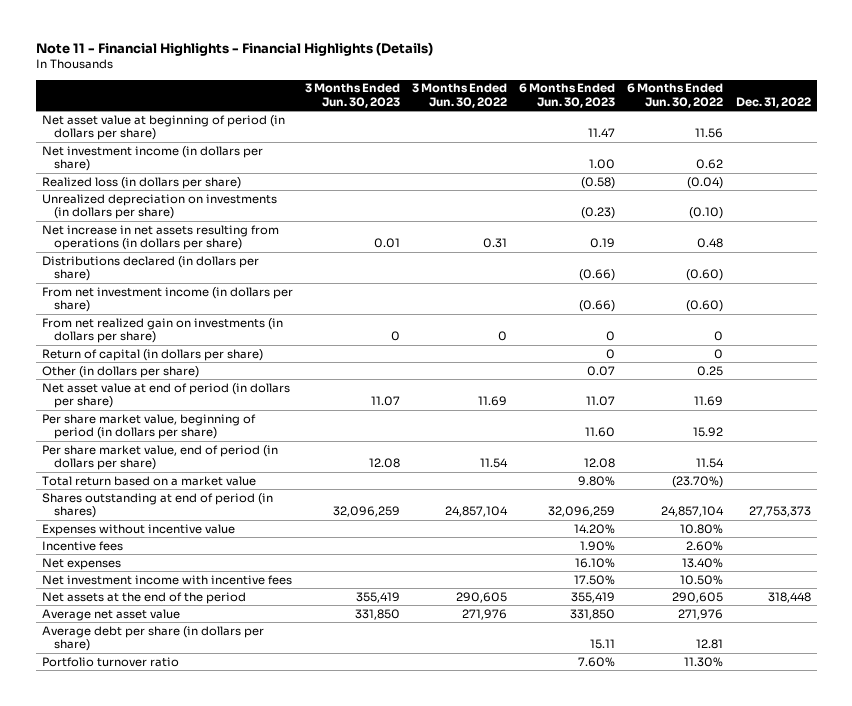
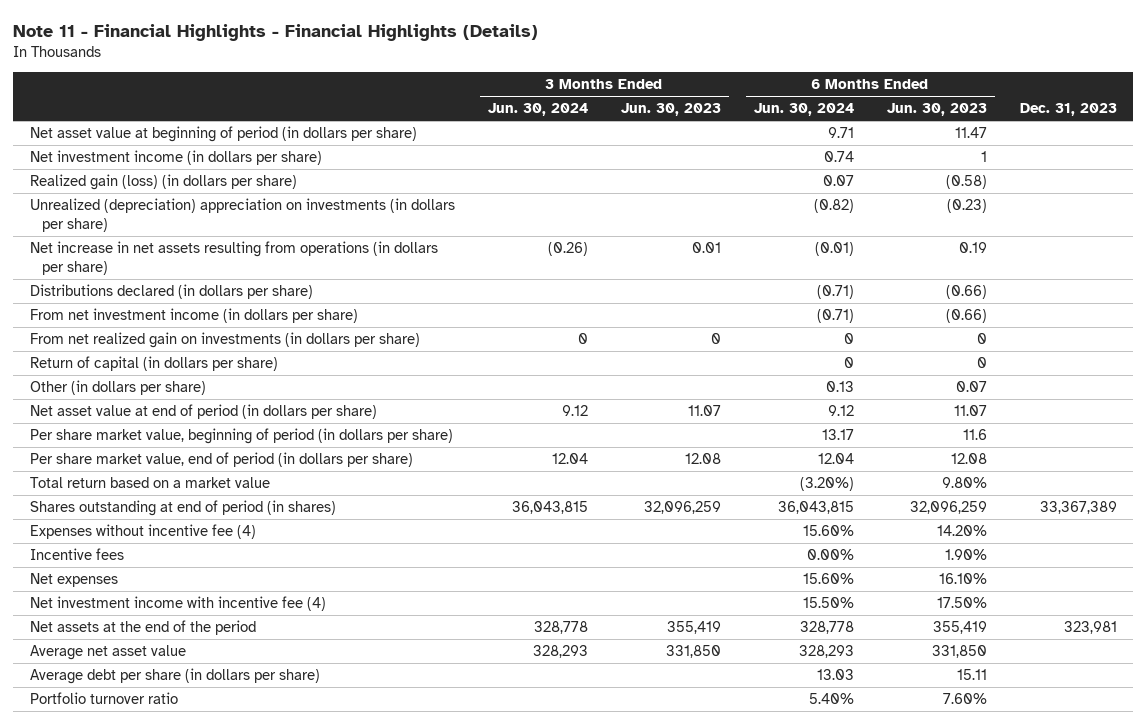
[411,83,507,108] 3 Months Ended Jun. 30, 2022 -> none
[627,83,724,108] 6 Months Ended Jun. 30, 2022 -> none
[735,96,811,108] Dec. 31, 2022 -> none
none -> [487,103,588,117] Jun. 30, 2024
none -> [753,103,854,117] Jun. 30, 2024
none -> [1019,103,1117,117] Dec. 31, 2023
[589,159,616,170] 1.00 -> [980,151,987,163] 1
[41,176,241,189] Realized loss (in dollars per share) -> [29,174,297,191] Realized gain (loss) (in dollars per share)
[41,193,277,220] Unrealized depreciation on investments (in dollars per share) -> [29,198,455,233] Unrealized (depreciation) appreciation on investments (in dollars per share)
[585,427,616,438] 11.60 -> [962,429,987,441] 11.6
[41,523,235,536] Expenses without incentive value -> [29,524,256,540] Expenses without incentive fee (4)
[41,574,292,585] Net investment income with incentive fees -> [29,596,326,612] Net investment income with incentive fee (4)

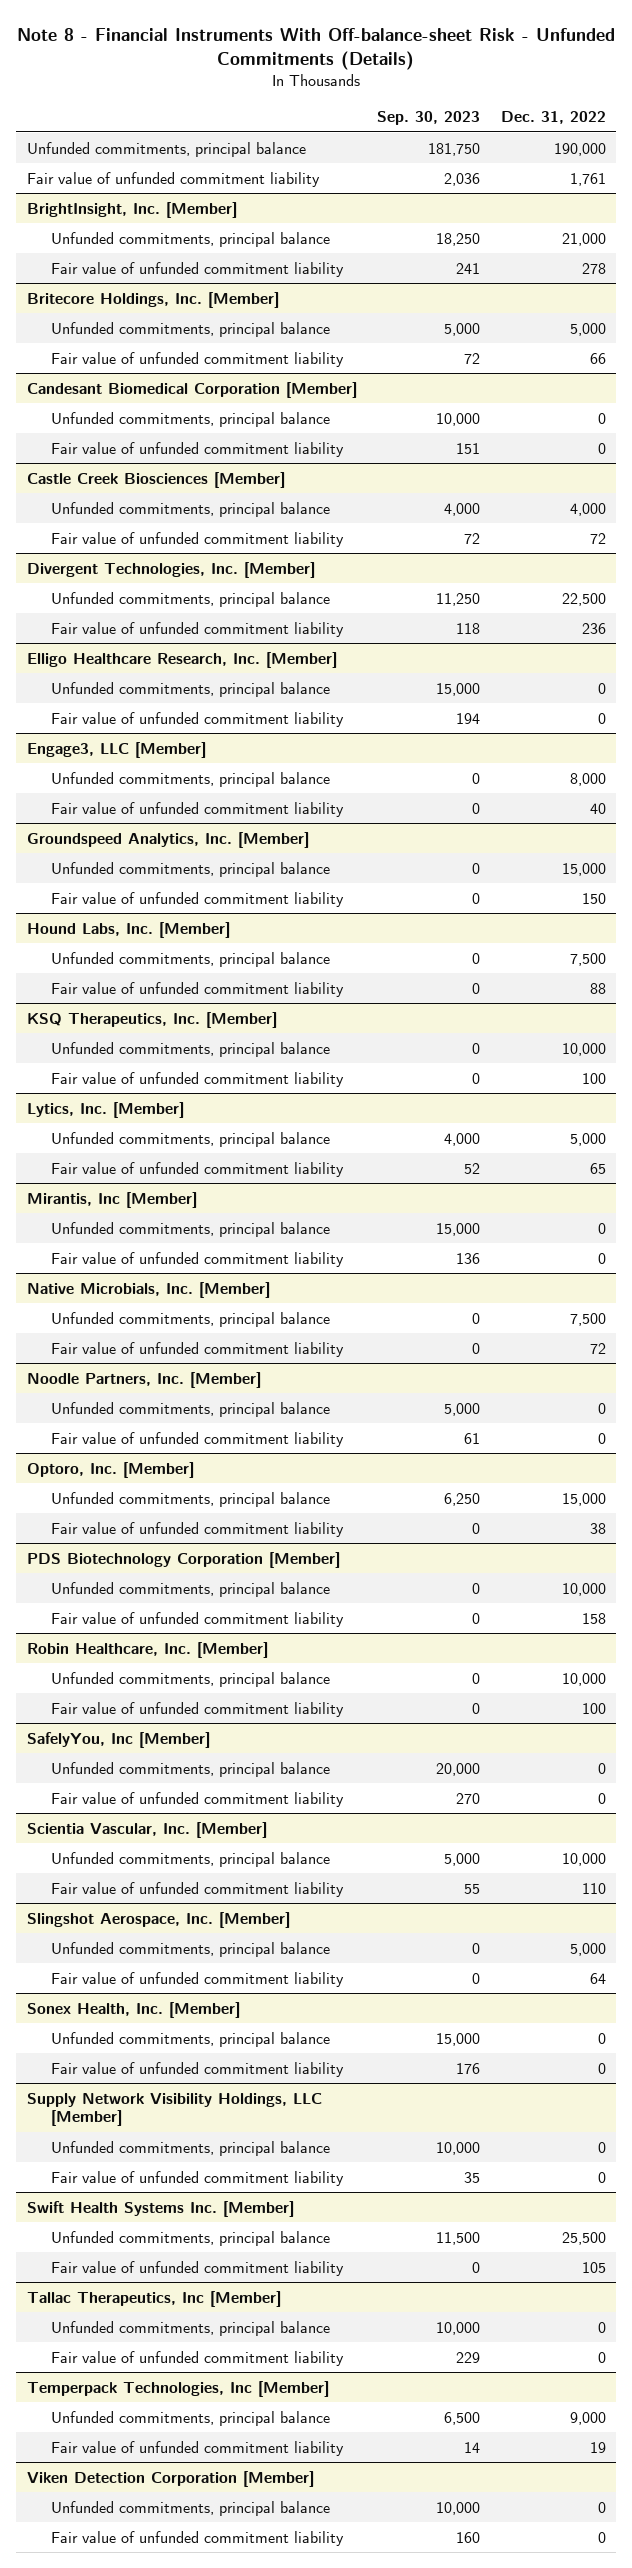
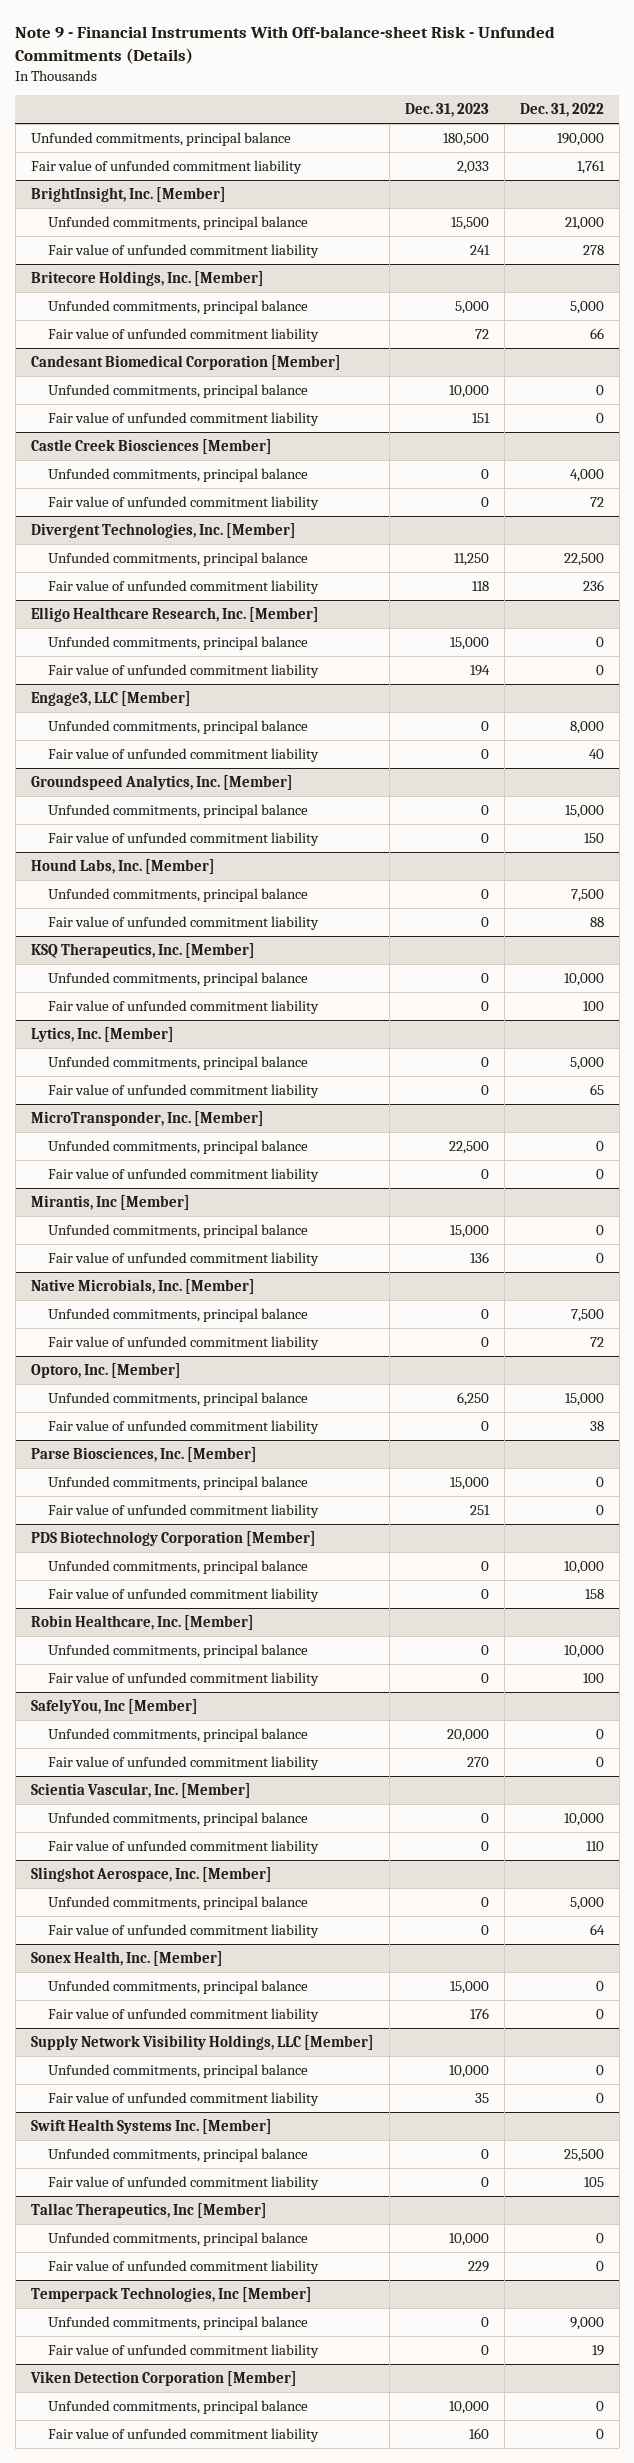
[17,27,616,70] Note 8 - Financial Instruments With Off-balance-sheet Risk - Unfunded Commitments (Details) -> [15,25,556,64] Note 9 - Financial Instruments With Off-balance-sheet Risk - Unfunded Commitments (Details)
[377,110,481,125] Sep. 30, 2023 -> none
none -> [404,103,489,118] Dec. 31, 2023
none -> [30,1110,264,1126] MicroTransponder, Inc. [Member]
none -> [48,1139,309,1154] Unfunded commitments, principal balance
none -> [48,1167,320,1182] Fair value of unfunded commitment liability
[26,1371,261,1388] Noodle Partners, Inc. [Member] -> none
[50,1401,330,1417] Unfunded commitments, principal balance -> none
[50,1431,344,1447] Fair value of unfunded commitment liability -> none
none -> [30,1446,257,1462] Parse Biosciences, Inc. [Member]
none -> [48,1475,309,1490] Unfunded commitments, principal balance
none -> [48,1503,320,1518] Fair value of unfunded commitment liability

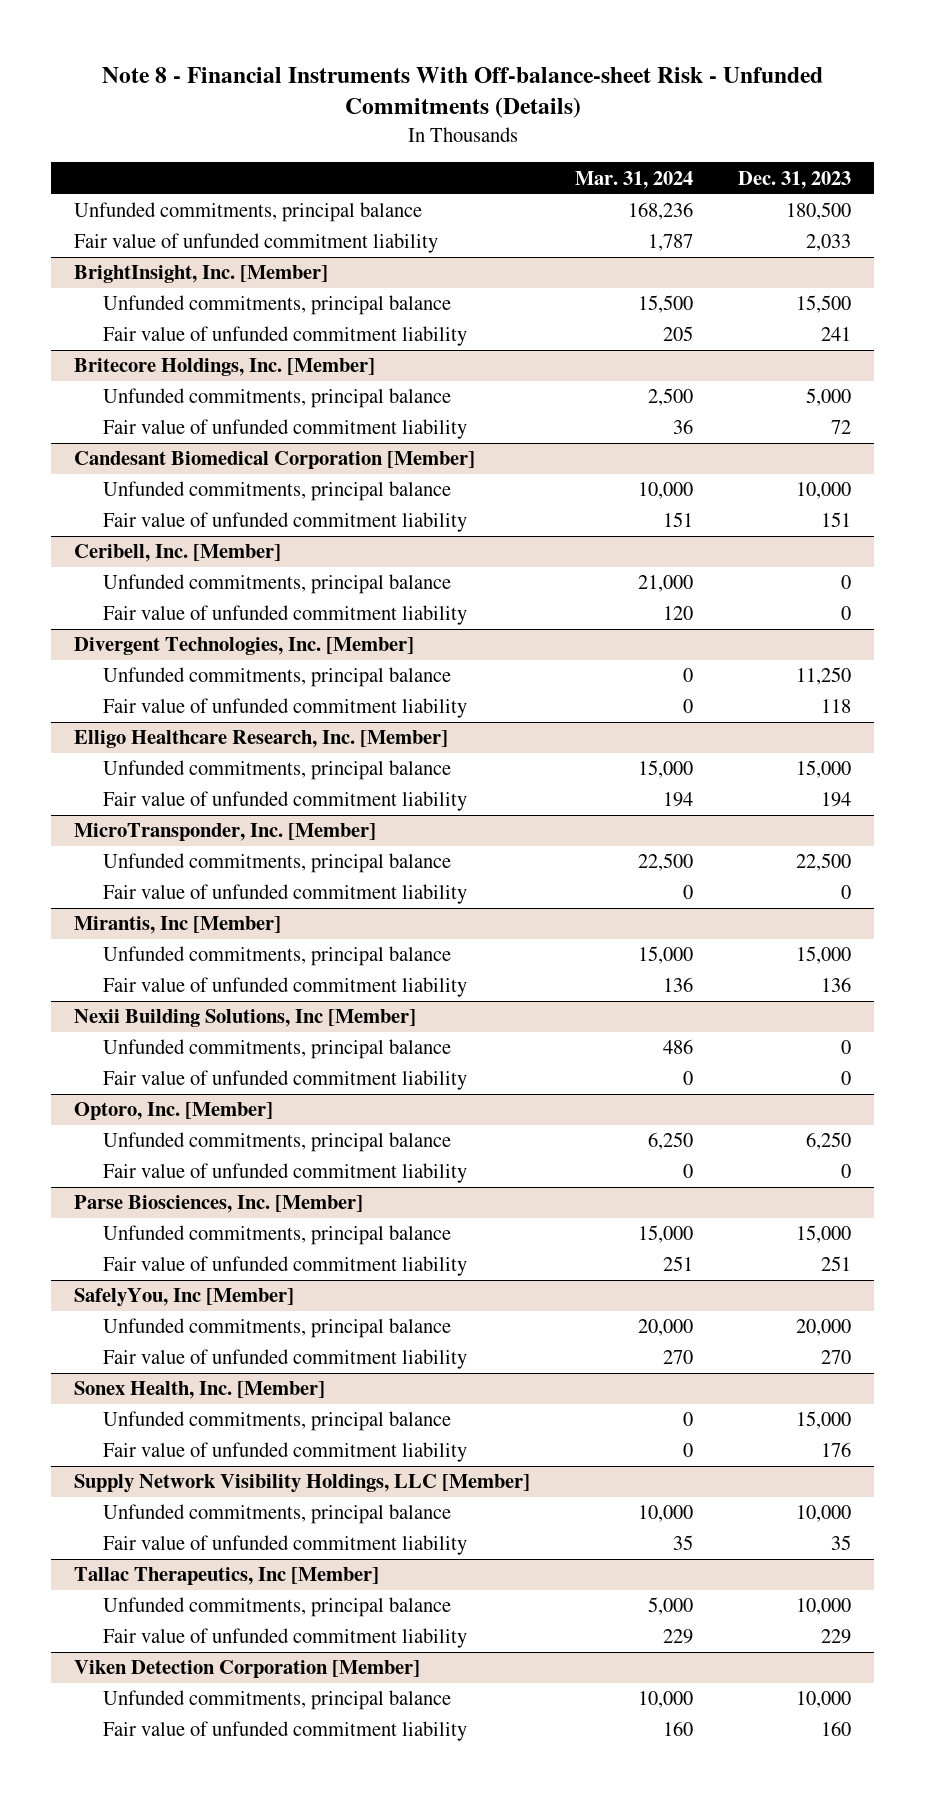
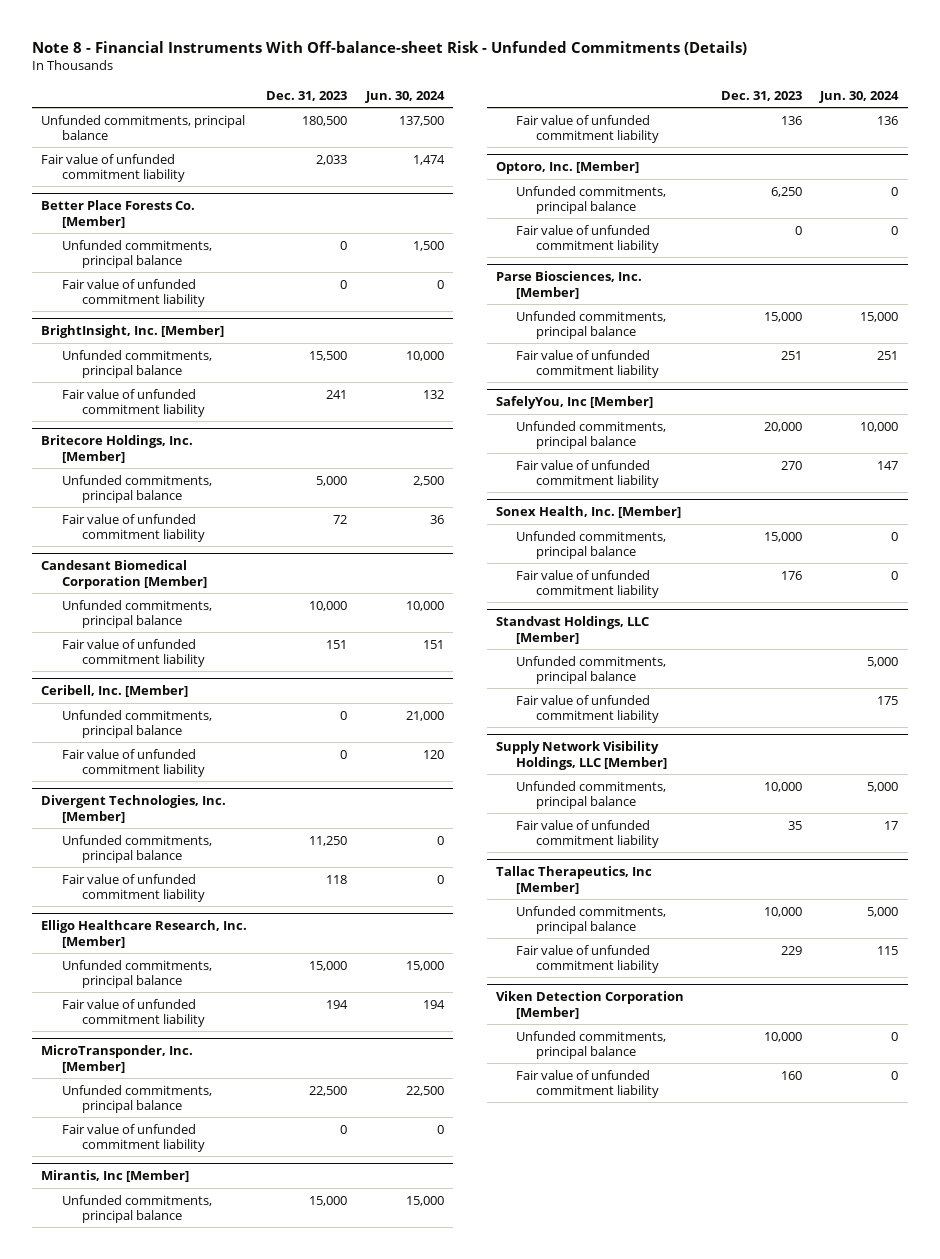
[575,170,694,189] Mar. 31, 2024 -> none
none -> [365,91,446,104] Jun. 30, 2024
none -> [41,200,196,228] Better Place Forests Co. [Member]
none -> [61,239,212,269] Unfunded commitments, principal balance
none -> [61,278,205,308] Fair value of unfunded commitment liability
[73,1009,416,1028] Nexii Building Solutions, Inc [Member] -> none
[103,1039,452,1060] Unfunded commitments, principal balance -> none
[103,1070,468,1091] Fair value of unfunded commitment liability -> none
none -> [495,616,649,644] Standvast Holdings, LLC [Member]
none -> [515,655,666,685] Unfunded commitments, principal balance
none -> [515,694,659,724] Fair value of unfunded commitment liability

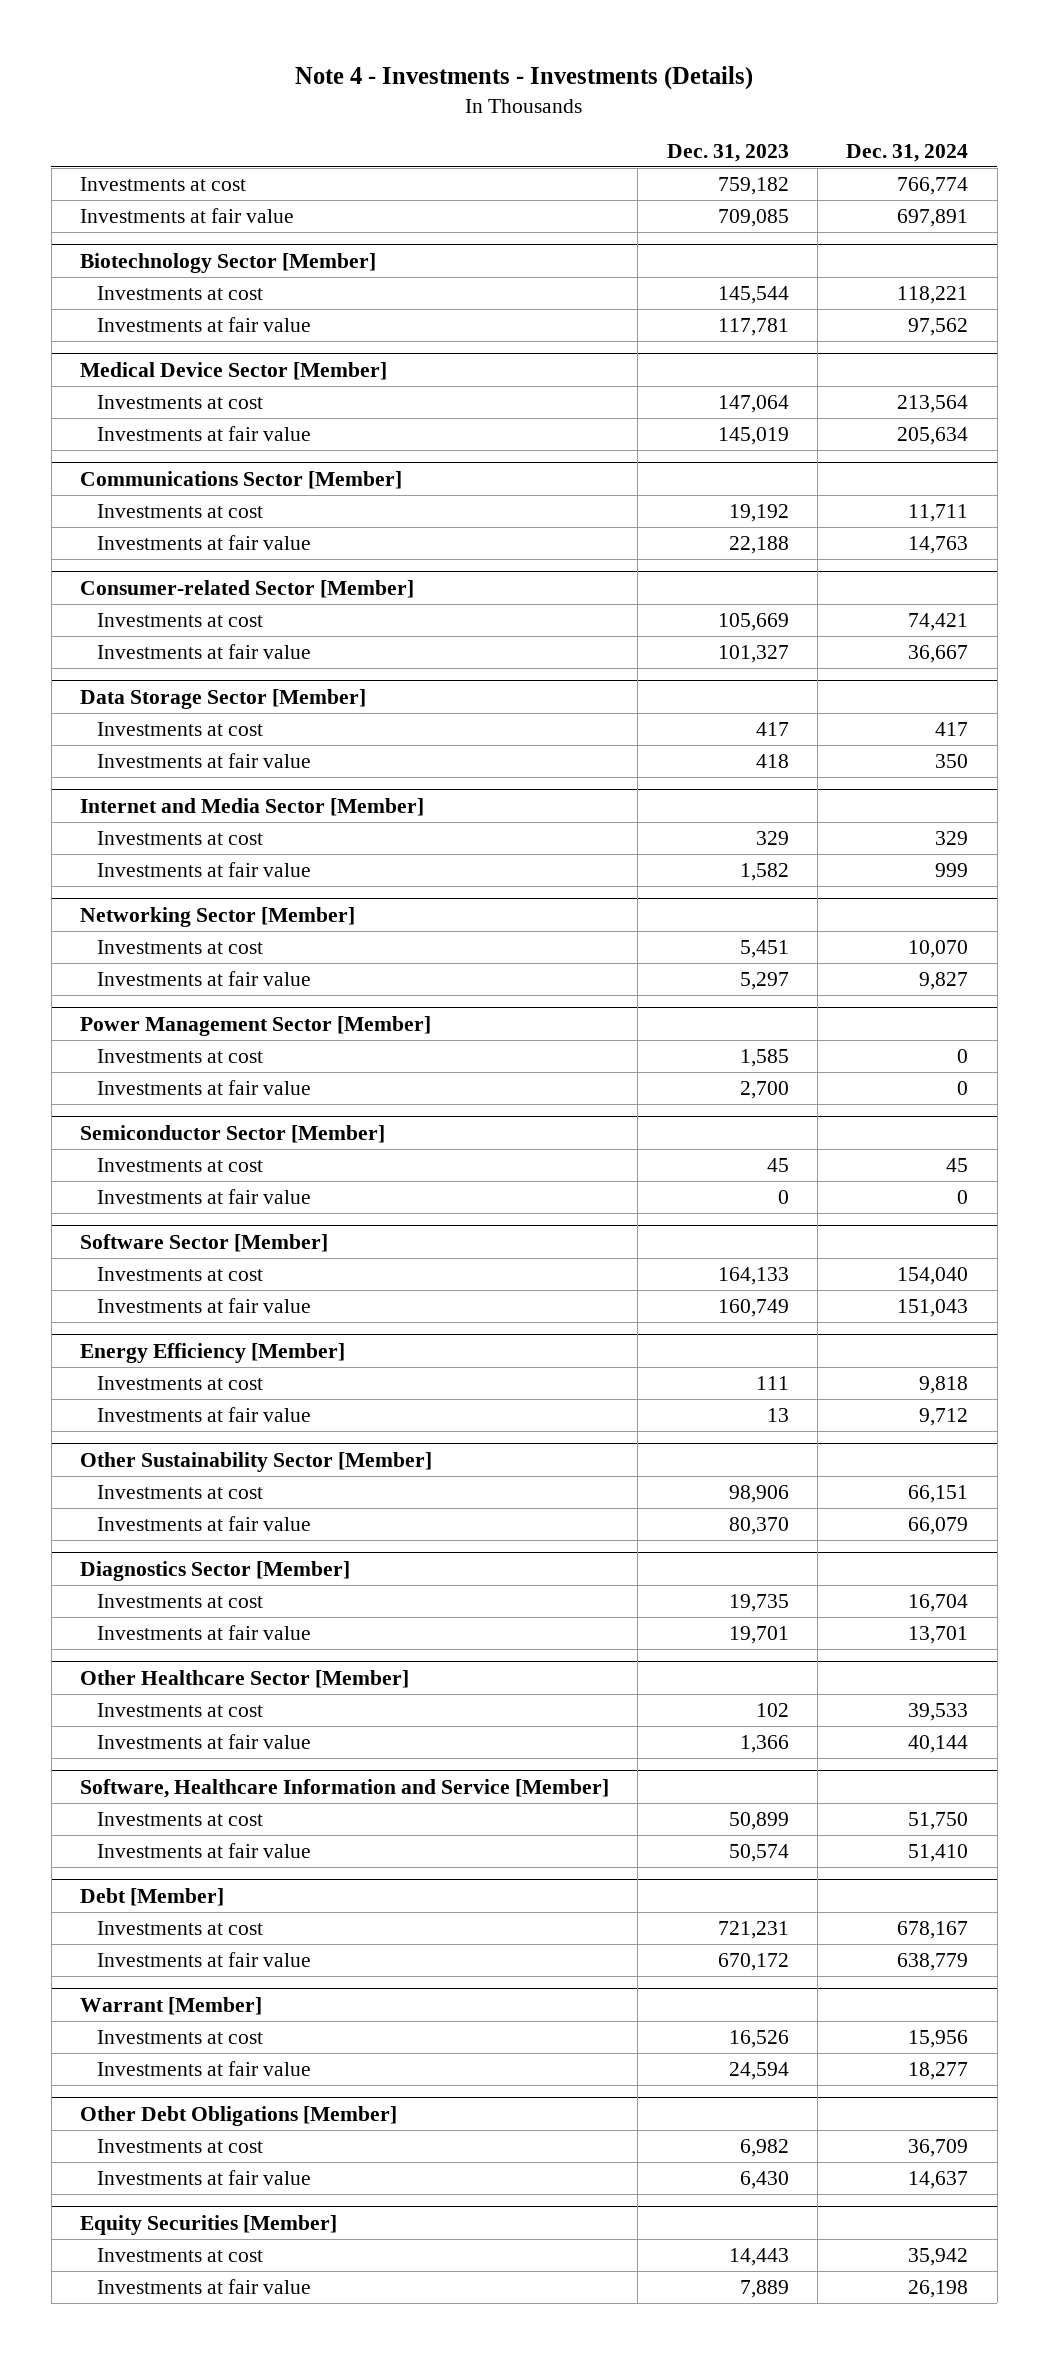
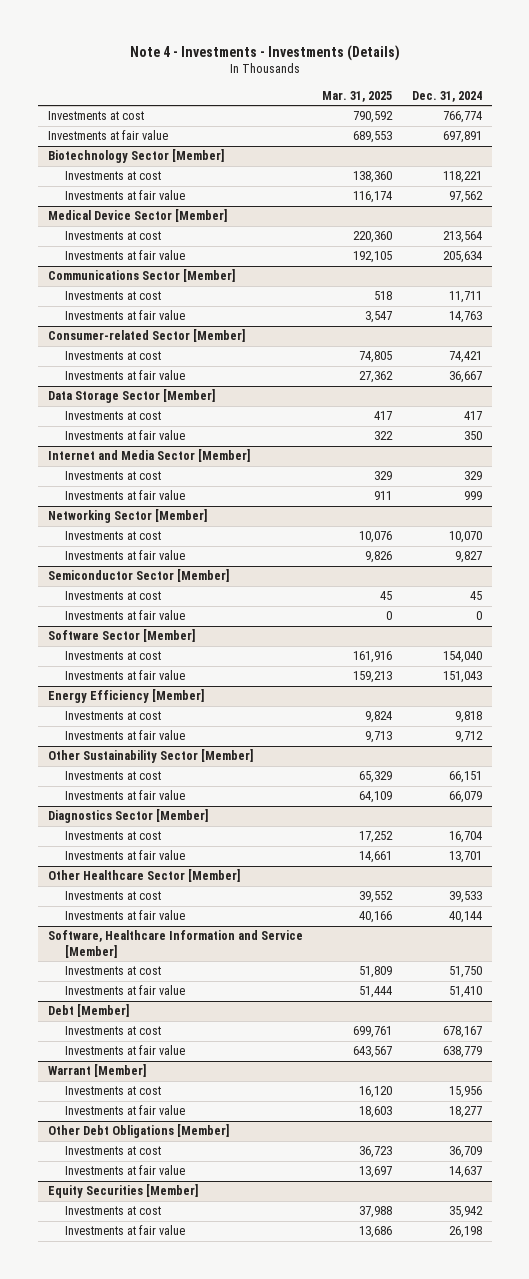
[666,143,789,162] Dec. 31, 2023 -> none
none -> [322,90,393,102] Mar. 31, 2025
[79,1015,431,1036] Power Management Sector [Member] -> none
[97,1048,264,1063] Investments at cost -> none
[97,1079,312,1095] Investments at fair value -> none

